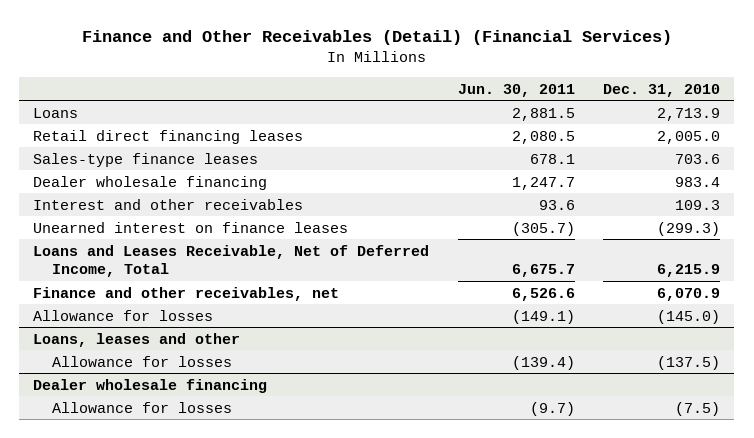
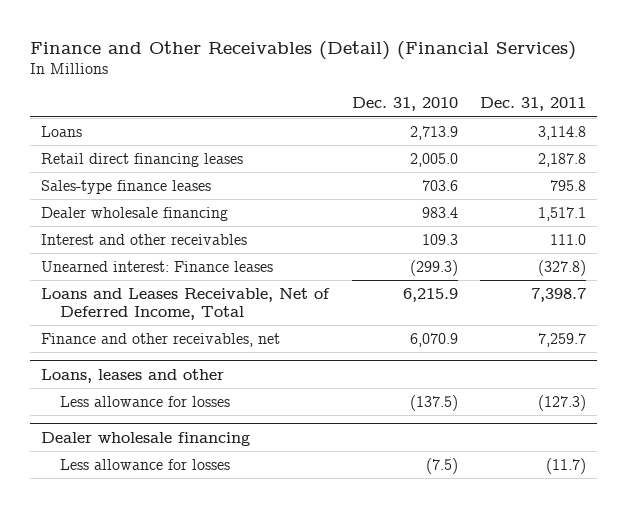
[457,83,575,97] Jun. 30, 2011 -> none
none -> [479,97,586,112] Dec. 31, 2011
[33,221,349,233] Unearned interest on finance leases -> [41,260,274,272] Unearned interest: Finance leases
[33,309,214,321] Allowance for losses -> none
[52,355,233,367] Allowance for losses -> [60,395,231,407] Less allowance for losses
[52,401,233,413] Allowance for losses -> [60,458,231,470] Less allowance for losses

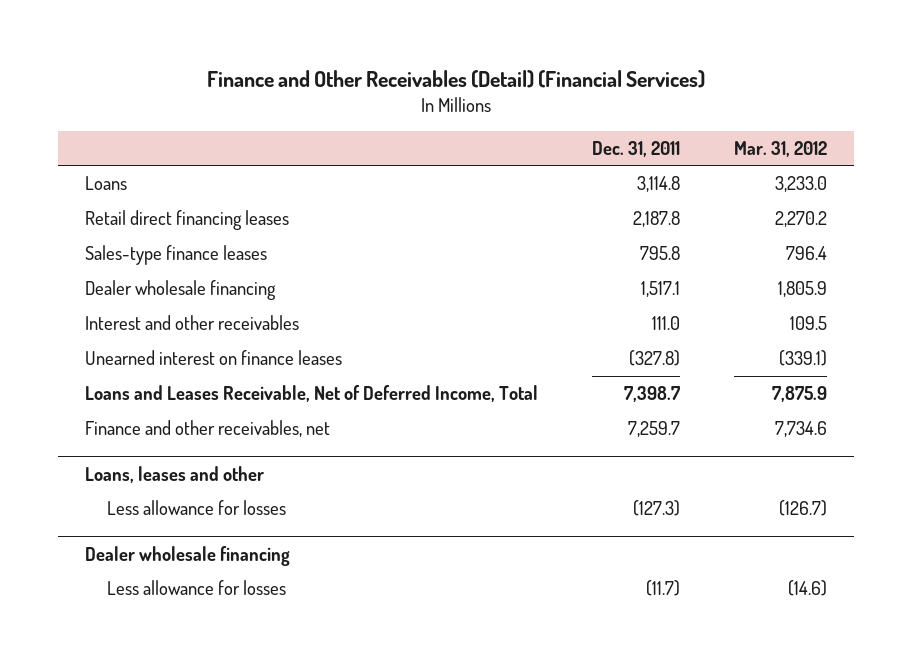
[351,97,458,112] Dec. 31, 2010 -> none
none -> [734,140,828,157] Mar. 31, 2012
[41,260,274,272] Unearned interest: Finance leases -> [85,350,343,366] Unearned interest on finance leases

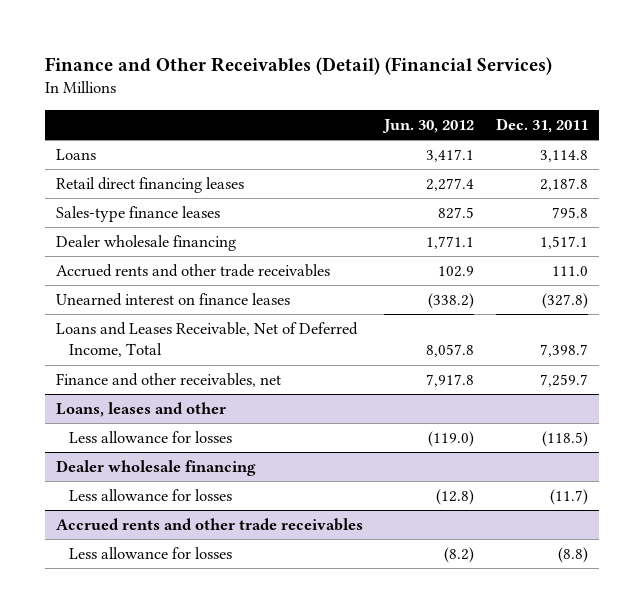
[734,140,828,157] Mar. 31, 2012 -> none
none -> [382,118,475,133] Jun. 30, 2012
[85,315,300,331] Interest and other receivables -> [55,264,330,278] Accrued rents and other trade receivables
[633,500,681,517] (127.3) -> [541,431,588,448] (118.5)
none -> [55,518,363,532] Accrued rents and other trade receivables
none -> [68,547,232,560] Less allowance for losses

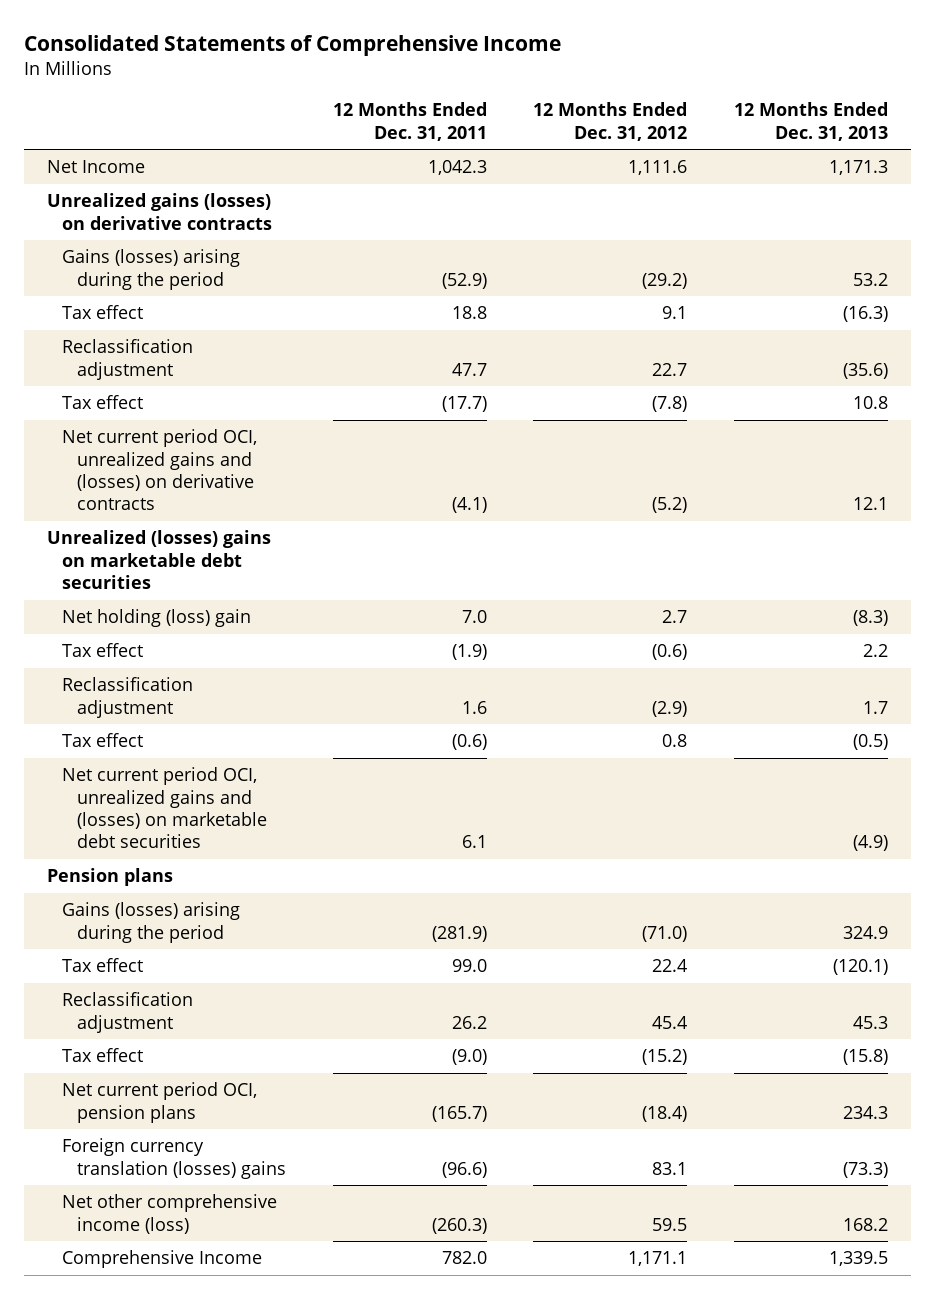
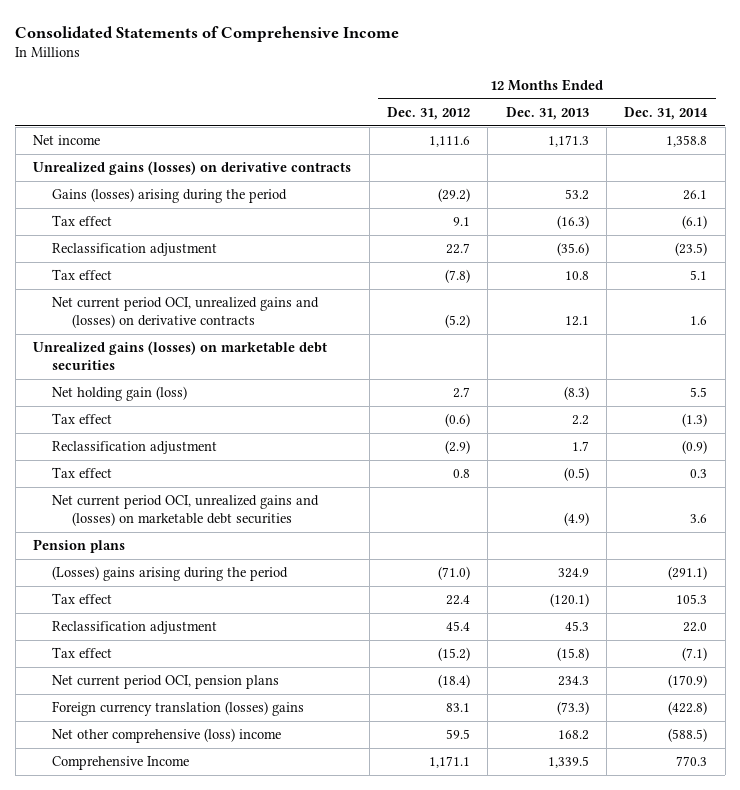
[332,102,487,141] 12 Months Ended Dec. 31, 2011 -> none
none -> [624,106,709,120] Dec. 31, 2014
[46,160,145,174] Net Income -> [33,135,101,146] Net income
[46,530,271,589] Unrealized (losses) gains on marketable debt securities -> [33,341,328,370] Unrealized gains (losses) on marketable debt securities
[61,609,251,628] Net holding (loss) gain -> [52,386,188,402] Net holding gain (loss)
[61,902,240,943] Gains (losses) arising during the period -> [52,566,289,582] (Losses) gains arising during the period
[61,1194,277,1234] Net other comprehensive income (loss) -> [52,728,282,744] Net other comprehensive (loss) income

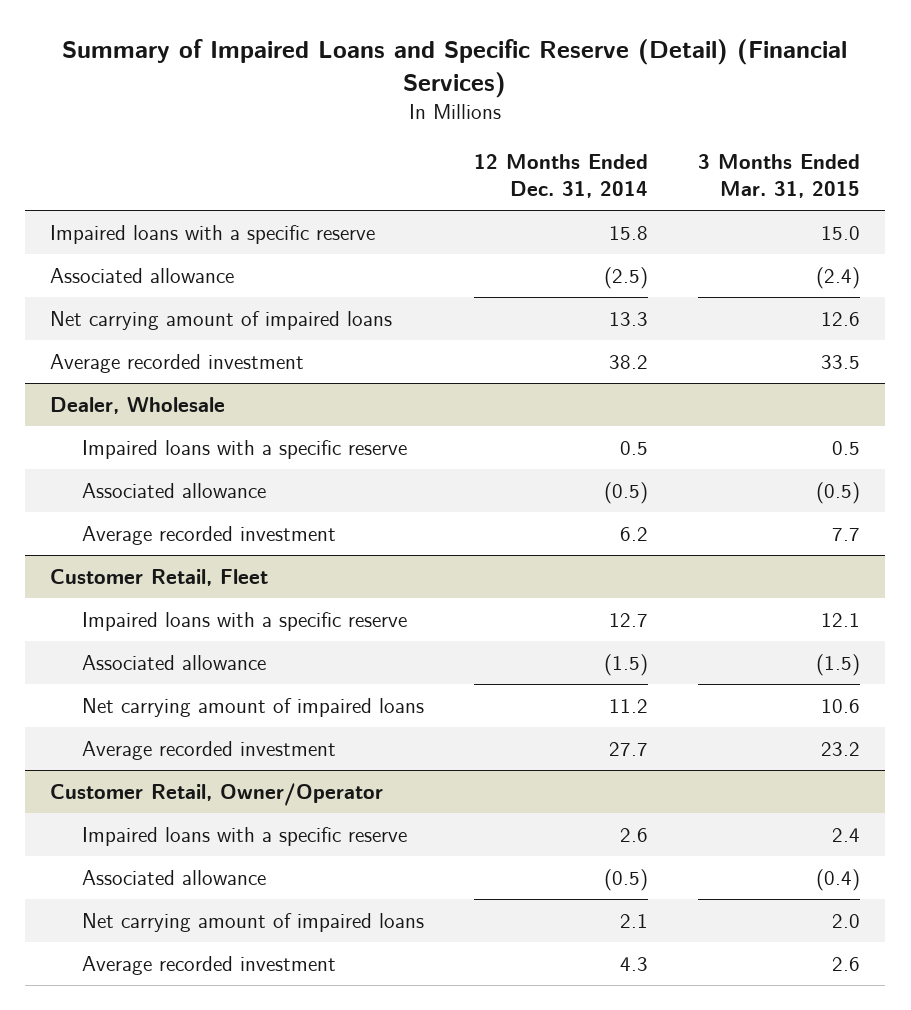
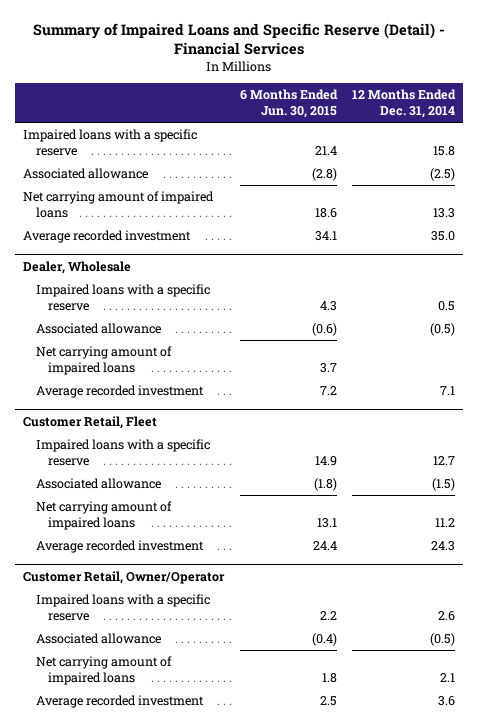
[62,39,848,98] Summary of Impaired Loans and Specific Reserve (Detail) (Financial Services) -> [33,22,446,56] Summary of Impaired Loans and Specific Reserve (Detail) - Financial Services
[698,154,861,198] 3 Months Ended Mar. 31, 2015 -> none
none -> [239,89,338,119] 6 Months Ended Jun. 30, 2015
[609,355,649,370] 38.2 -> [431,230,456,241] 35.0
none -> [35,345,172,375] Net carrying amount of impaired loans
[620,527,649,542] 6.2 -> [440,385,456,395] 7.1
[609,742,649,757] 27.7 -> [431,540,456,551] 24.3
[620,957,649,972] 4.3 -> [438,695,456,706] 3.6

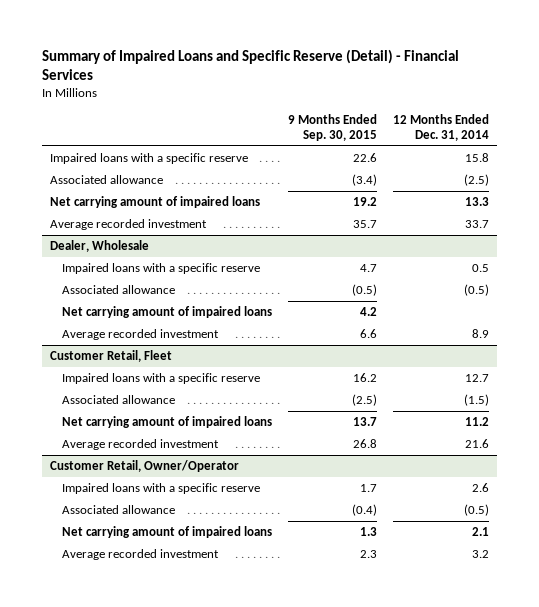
[239,89,338,119] 6 Months Ended Jun. 30, 2015 -> none
none -> [288,114,378,142] 9 Months Ended Sep. 30, 2015
[431,230,456,241] 35.0 -> [465,219,490,228] 33.7
[440,385,456,395] 7.1 -> [472,328,490,338] 8.9
[431,540,456,551] 24.3 -> [465,438,490,448] 21.6
[438,695,456,706] 3.6 -> [472,549,490,558] 3.2

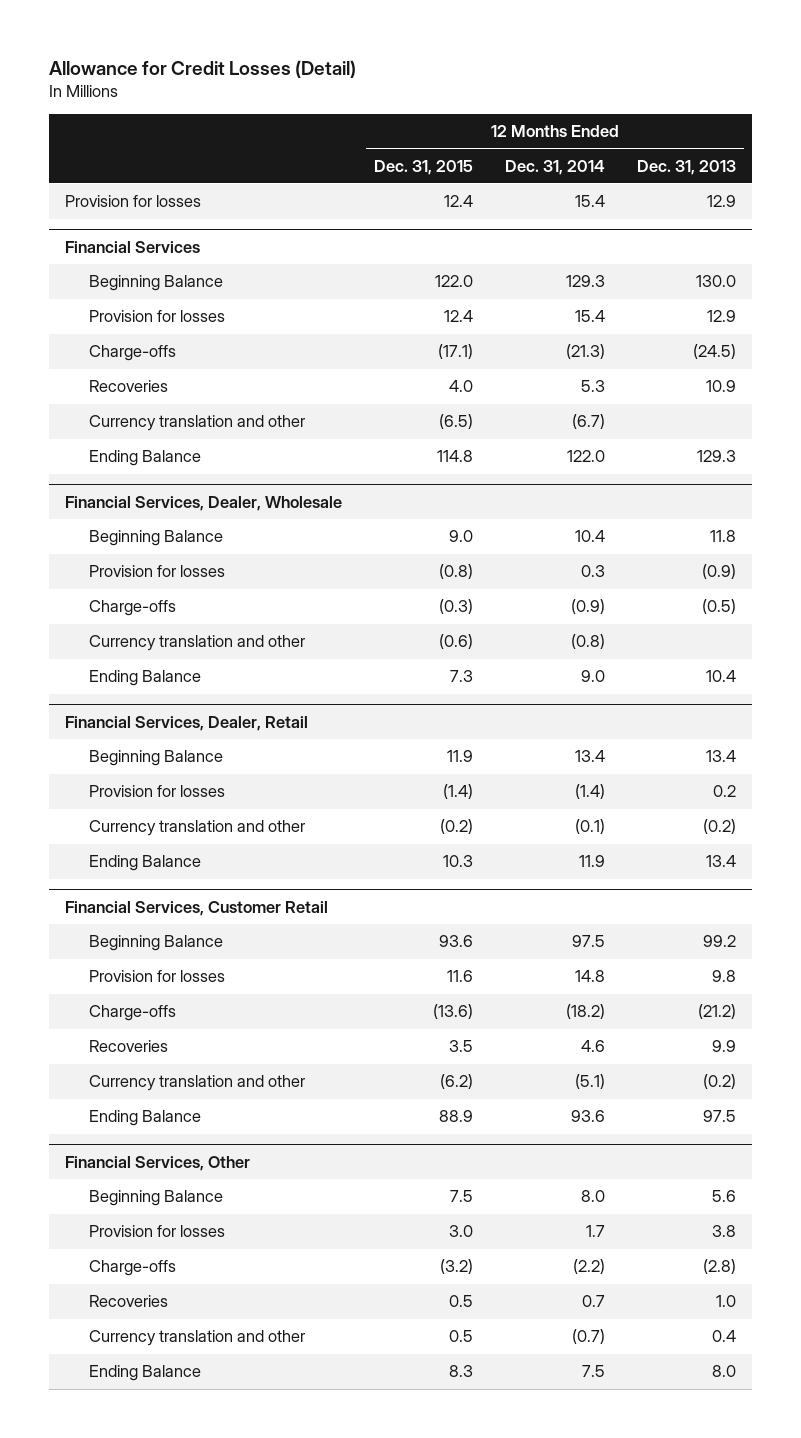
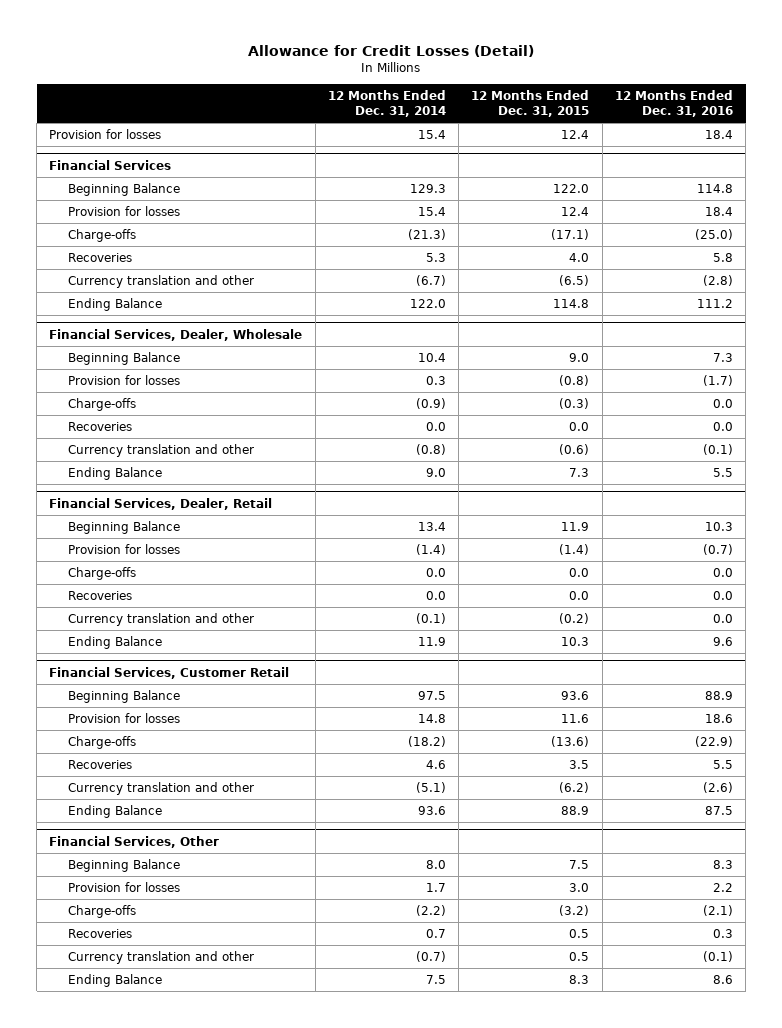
[637,159,737,175] Dec. 31, 2013 -> none
none -> [614,90,733,118] 12 Months Ended Dec. 31, 2016
none -> [67,422,132,432] Recoveries
none -> [67,567,136,581] Charge-offs
none -> [67,591,132,601] Recoveries

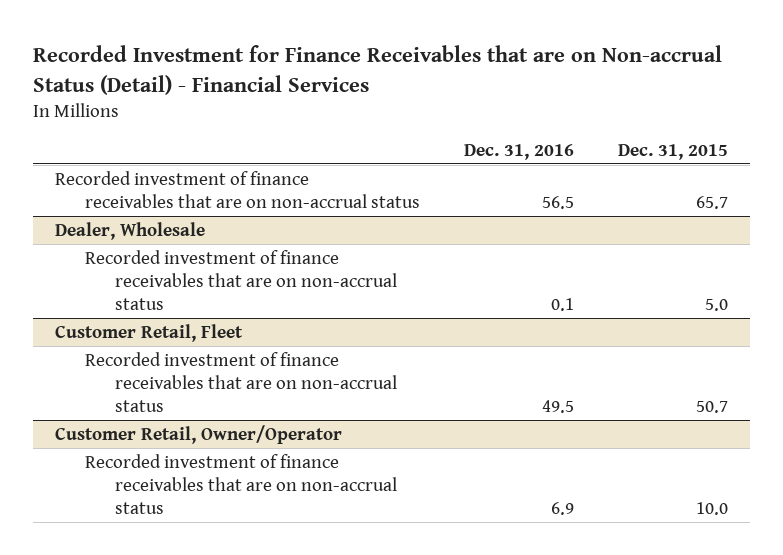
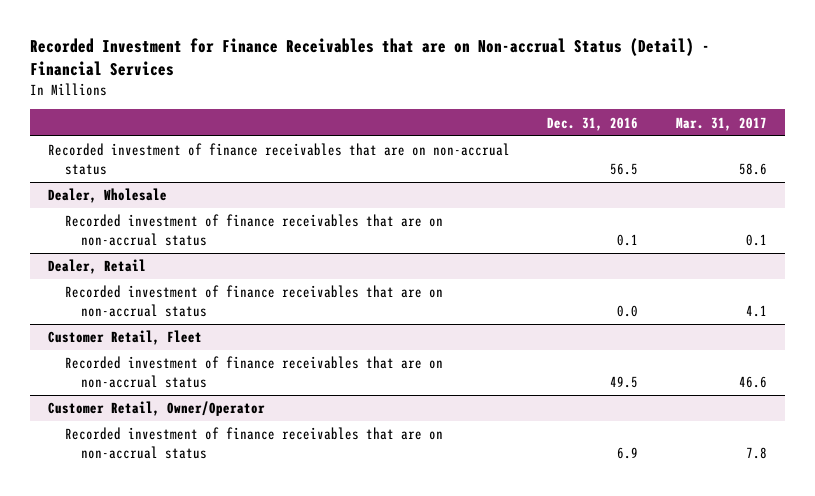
[617,143,728,160] Dec. 31, 2015 -> none
none -> [675,116,767,131] Mar. 31, 2017
none -> [48,259,147,275] Dealer, Retail
none -> [64,285,443,317] Recorded investment of finance receivables that are on non-accrual status

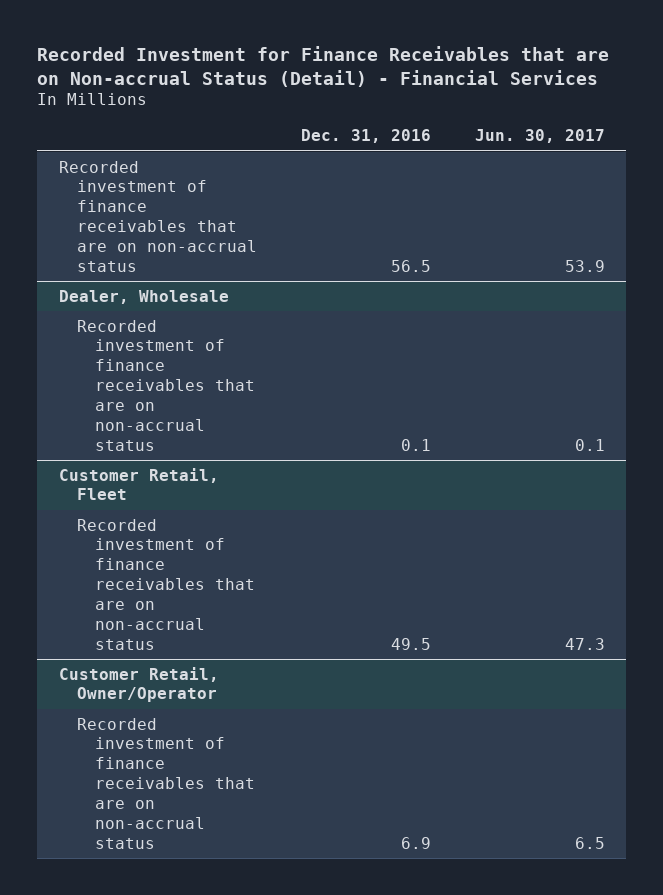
[675,116,767,131] Mar. 31, 2017 -> none
none -> [474,129,605,144] Jun. 30, 2017
[48,259,147,275] Dealer, Retail -> none
[64,285,443,317] Recorded investment of finance receivables that are on non-accrual status -> none

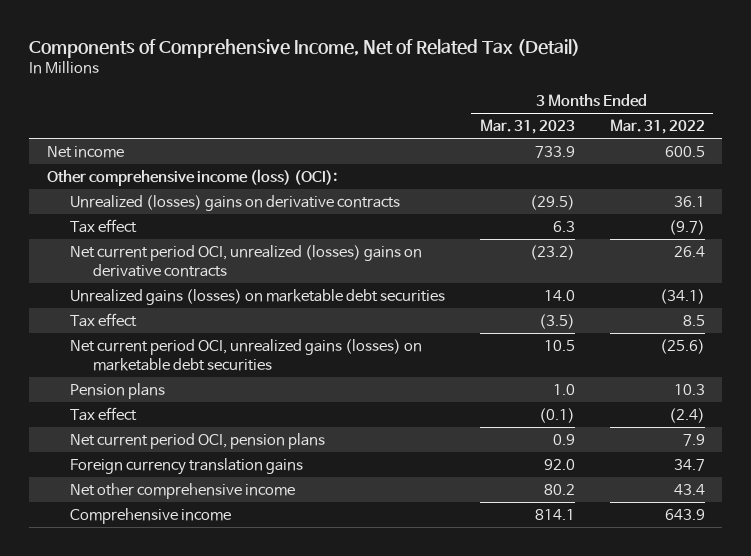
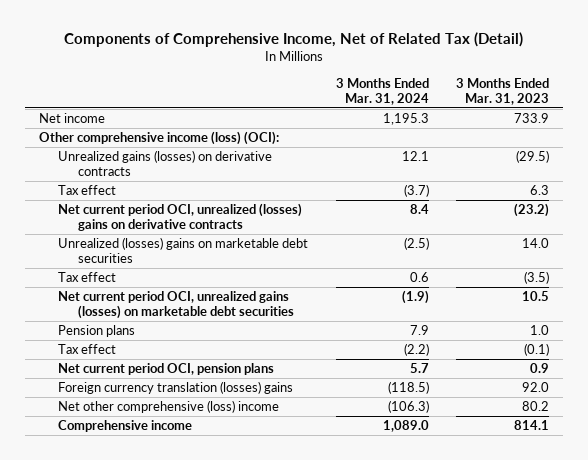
[609,119,705,135] Mar. 31, 2022 -> none
none -> [335,78,429,105] 3 Months Ended Mar. 31, 2024
[69,195,400,212] Unrealized (losses) gains on derivative contracts -> [58,150,273,176] Unrealized gains (losses) on derivative contracts
[69,289,445,306] Unrealized gains (losses) on marketable debt securities -> [58,237,309,263] Unrealized (losses) gains on marketable debt securities
[69,458,303,476] Foreign currency translation gains -> [58,381,294,395] Foreign currency translation (losses) gains
[69,483,295,500] Net other comprehensive income -> [58,400,280,414] Net other comprehensive (loss) income

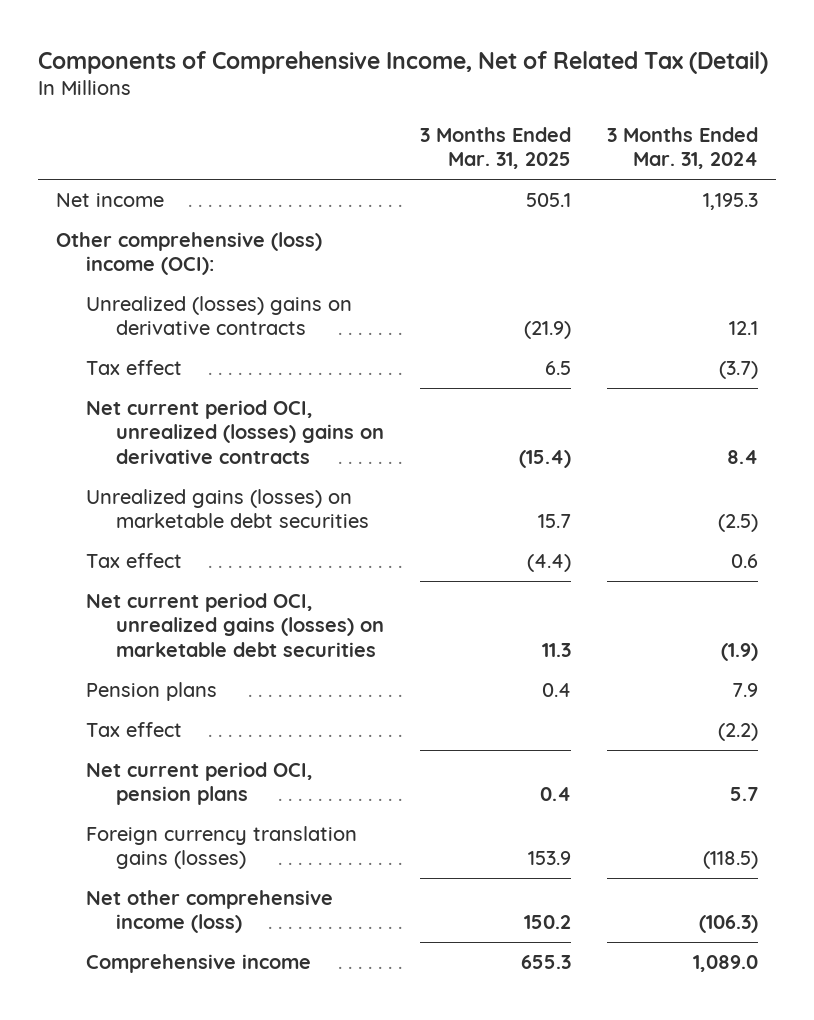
[455,78,549,105] 3 Months Ended Mar. 31, 2023 -> none
none -> [420,126,572,170] 3 Months Ended Mar. 31, 2025
[38,131,279,146] Other comprehensive income (loss) (OCI): -> [55,231,322,276] Other comprehensive (loss) income (OCI):
[58,150,273,176] Unrealized gains (losses) on derivative contracts -> [86,295,353,336] Unrealized (losses) gains on derivative contracts
[58,237,309,263] Unrealized (losses) gains on marketable debt securities -> [86,488,370,529] Unrealized gains (losses) on marketable debt securities
[58,381,294,395] Foreign currency translation (losses) gains -> [86,825,358,870] Foreign currency translation gains (losses)
[58,400,280,414] Net other comprehensive (loss) income -> [86,889,334,934] Net other comprehensive income (loss)

